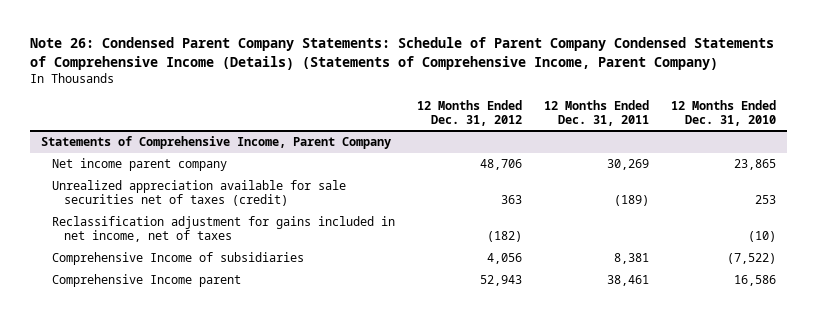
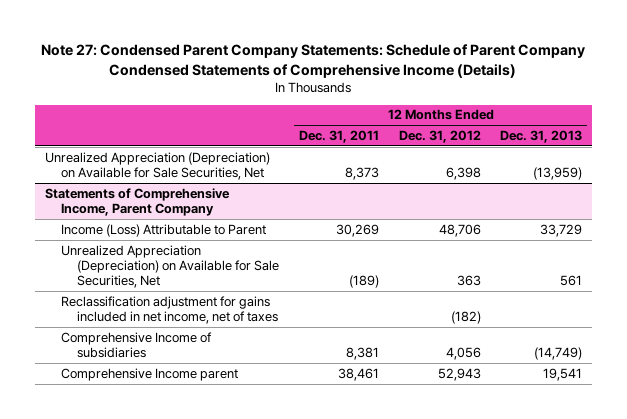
[30,37,775,70] Note 26: Condensed Parent Company Statements: Schedule of Parent Company Condensed Statements of Comprehensive Income (Details) (Statements of Comprehensive Income, Parent Company) -> [41,43,586,78] Note 27: Condensed Parent Company Statements: Schedule of Parent Company Condensed Statements of Comprehensive Income (Details)
[670,99,776,126] 12 Months Ended Dec. 31, 2010 -> none
none -> [500,129,583,143] Dec. 31, 2013
none -> [44,151,270,180] Unrealized Appreciation (Depreciation) on Available for Sale Securities, Net
[52,158,228,172] Net income parent company -> [61,223,267,237] Income (Loss) Attributable to Parent
[52,180,347,207] Unrealized appreciation available for sale securities net of taxes (credit) -> [61,244,280,288] Unrealized Appreciation (Depreciation) on Available for Sale Securities, Net

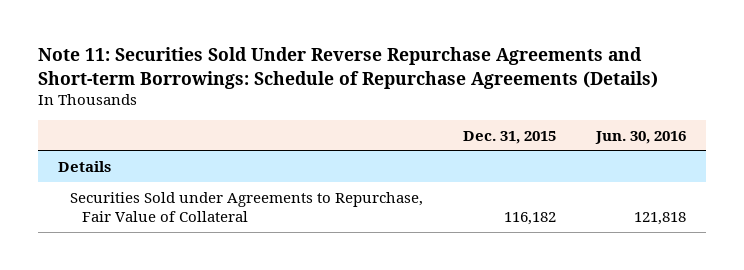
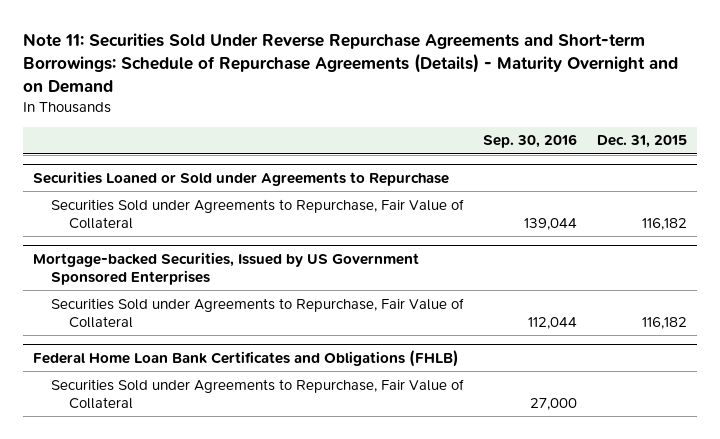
[38,47,659,89] Note 11: Securities Sold Under Reverse Repurchase Agreements and Short-term Borrowings: Schedule of Repurchase Agreements (Details) -> [22,32,678,93] Note 11: Securities Sold Under Reverse Repurchase Agreements and Short-term Borrowings: Schedule of Repurchase Agreements (Details) - Maturity Overnight and on Demand
[595,130,687,144] Jun. 30, 2016 -> none
none -> [483,134,578,149] Sep. 30, 2016
[58,160,112,172] Details -> none
none -> [32,170,449,186] Securities Loaned or Sold under Agreements to Repurchase
none -> [32,251,419,285] Mortgage-backed Securities, Issued by US Government Sponsored Enterprises
none -> [50,297,464,328] Securities Sold under Agreements to Repurchase, Fair Value of Collateral
none -> [32,349,459,367] Federal Home Loan Bank Certificates and Obligations (FHLB)
none -> [50,378,464,409] Securities Sold under Agreements to Repurchase, Fair Value of Collateral

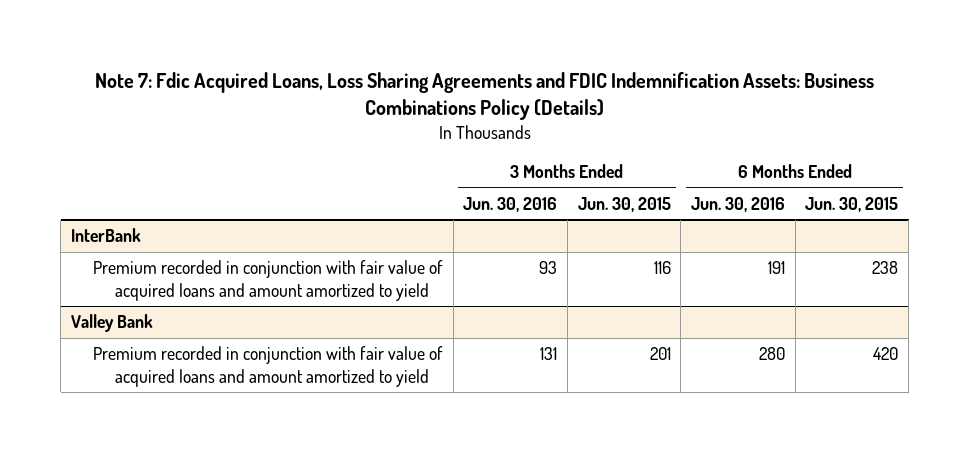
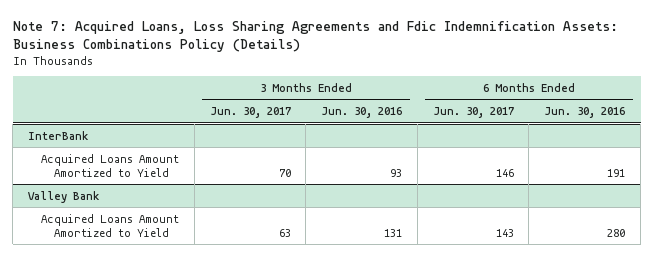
[94,71,874,121] Note 7: Fdic Acquired Loans, Loss Sharing Agreements and FDIC Indemnification Assets: Business Combinations Policy (Details) -> [12,20,618,52] Note 7: Acquired Loans, Loss Sharing Agreements and Fdic Indemnification Assets: Business Combinations Policy (Details)
[577,196,671,212] Jun. 30, 2015 -> none
[805,196,899,212] Jun. 30, 2015 -> none
none -> [209,106,291,118] Jun. 30, 2017
none -> [432,106,514,118] Jun. 30, 2017
[92,260,443,301] Premium recorded in conjunction with fair value of acquired loans and amount amortized to yield -> [41,153,180,177] Acquired Loans Amount Amortized to Yield
[92,346,443,387] Premium recorded in conjunction with fair value of acquired loans and amount amortized to yield -> [41,213,180,237] Acquired Loans Amount Amortized to Yield

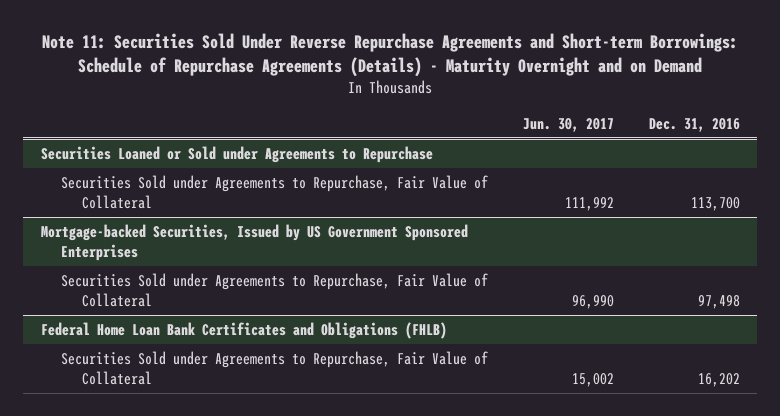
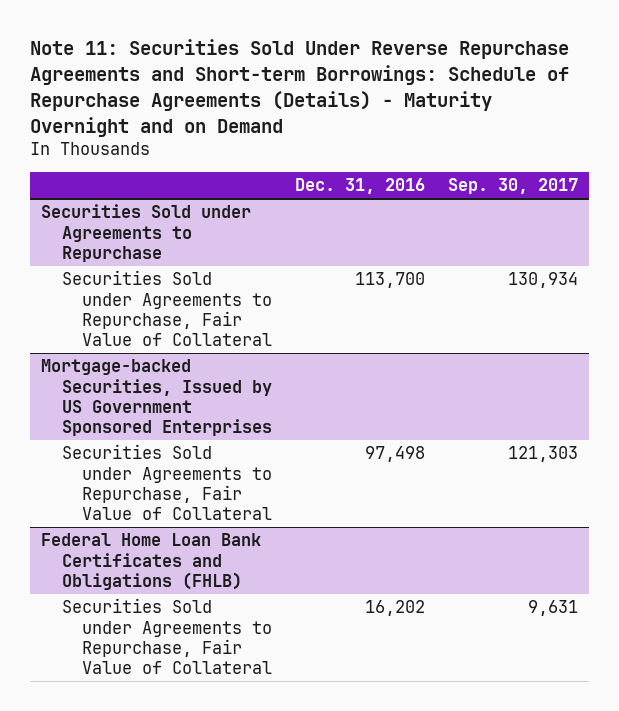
[522,117,614,132] Jun. 30, 2017 -> none
none -> [448,178,579,195] Sep. 30, 2017
[40,145,433,163] Securities Loaned or Sold under Agreements to Repurchase -> [40,204,251,263] Securities Sold under Agreements to Repurchase

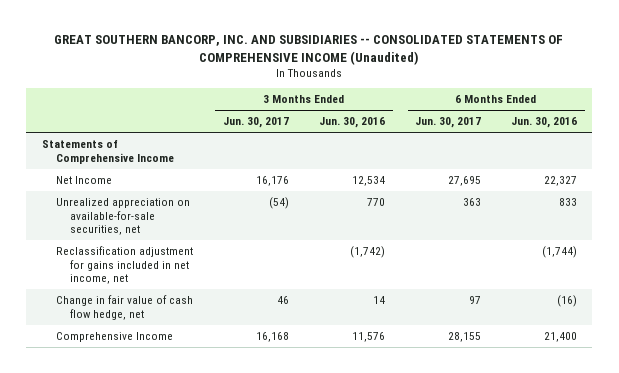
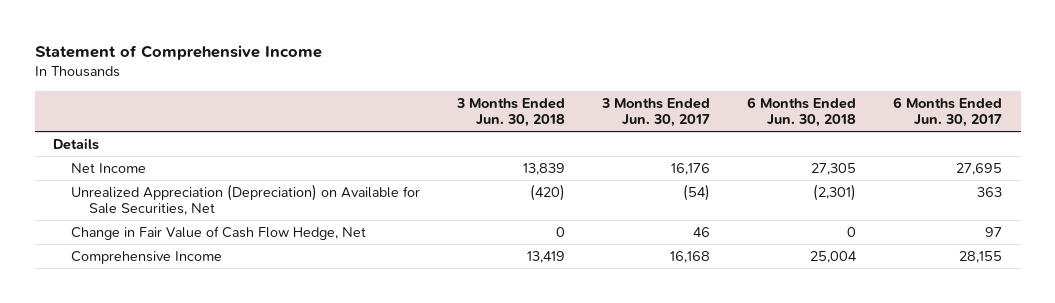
[54,35,564,65] GREAT SOUTHERN BANCORP, INC. AND SUBSIDIARIES -- CONSOLIDATED STATEMENTS OF COMPREHENSIVE INCOME (Unaudited) -> [34,45,322,61] Statement of Comprehensive Income
[319,117,386,129] Jun. 30, 2016 -> none
[511,117,578,129] Jun. 30, 2016 -> none
none -> [456,97,566,128] 3 Months Ended Jun. 30, 2018
none -> [747,96,857,128] 6 Months Ended Jun. 30, 2018
[41,140,174,164] Statements of Comprehensive Income -> none
none -> [53,137,100,150] Details
[55,246,193,285] Reclassification adjustment for gains included in net income, net -> none
[55,198,190,236] Unrealized appreciation on available-for-sale securities, net -> [71,183,421,216] Unrealized Appreciation (Depreciation) on Available for Sale Securities, Net
[55,295,193,320] Change in fair value of cash flow hedge, net -> [71,225,367,240] Change in Fair Value of Cash Flow Hedge, Net

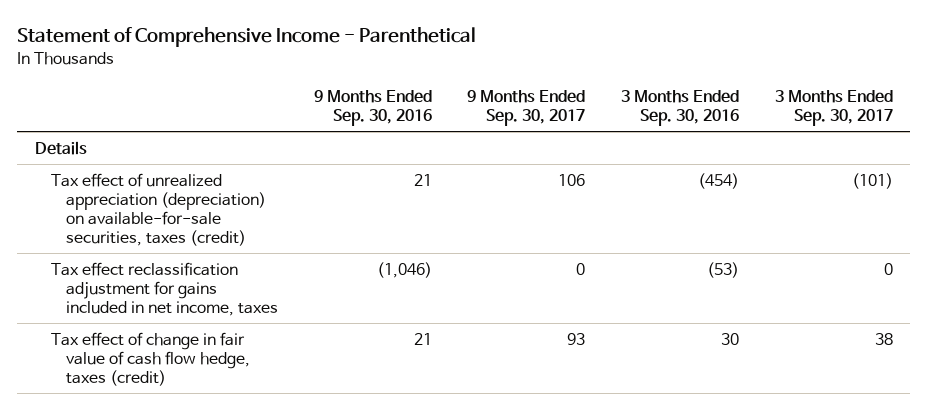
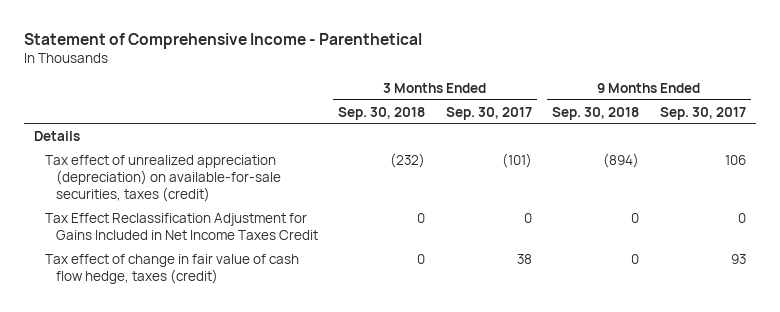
[313,90,432,127] 9 Months Ended Sep. 30, 2016 -> none
[620,90,739,127] 3 Months Ended Sep. 30, 2016 -> none
none -> [338,106,426,120] Sep. 30, 2018
none -> [552,106,640,120] Sep. 30, 2018
[50,261,279,316] Tax effect reclassification adjustment for gains included in net income, taxes -> [44,212,318,240] Tax Effect Reclassification Adjustment for Gains Included in Net Income Taxes Credit

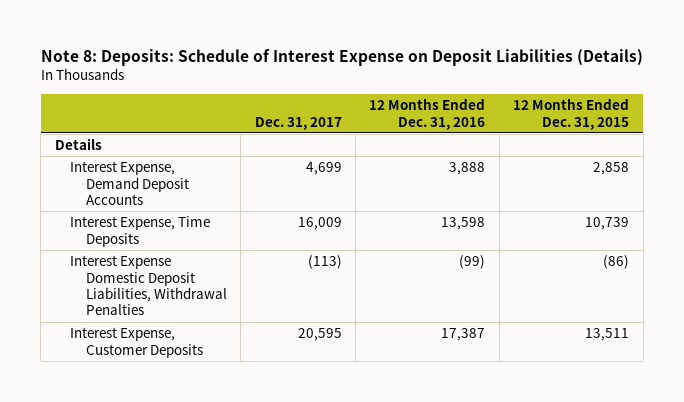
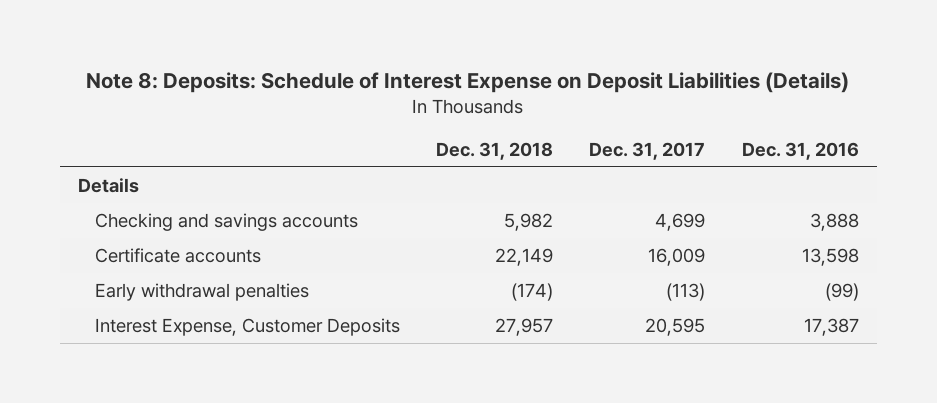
[369,98,486,130] 12 Months Ended Dec. 31, 2016 -> none
[513,98,630,130] 12 Months Ended Dec. 31, 2015 -> none
none -> [436,141,554,160] Dec. 31, 2018
none -> [741,141,859,160] Dec. 31, 2016
[70,161,189,205] Interest Expense, Demand Deposit Accounts -> [94,213,358,232] Checking and savings accounts
[70,216,211,247] Interest Expense, Time Deposits -> [94,248,261,264] Certificate accounts
[70,255,227,316] Interest Expense Domestic Deposit Liabilities, Withdrawal Penalties -> [94,283,309,302] Early withdrawal penalties

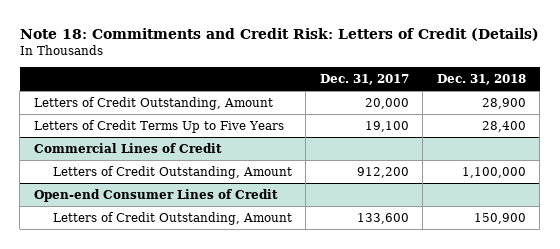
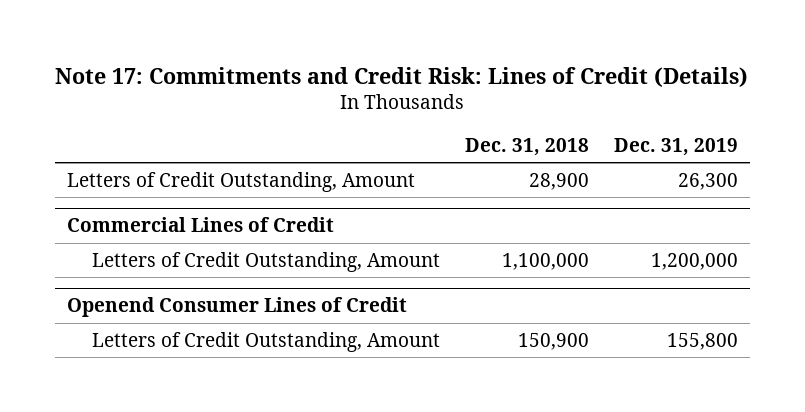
[19,27,539,41] Note 18: Commitments and Credit Risk: Letters of Credit (Details) -> [55,66,749,87] Note 17: Commitments and Credit Risk: Lines of Credit (Details)
[319,74,409,86] Dec. 31, 2017 -> none
none -> [613,137,738,156] Dec. 31, 2019
[33,119,284,133] Letters of Credit Terms Up to Five Years -> none
[33,188,278,202] Open-end Consumer Lines of Credit -> [67,297,408,318] Openend Consumer Lines of Credit

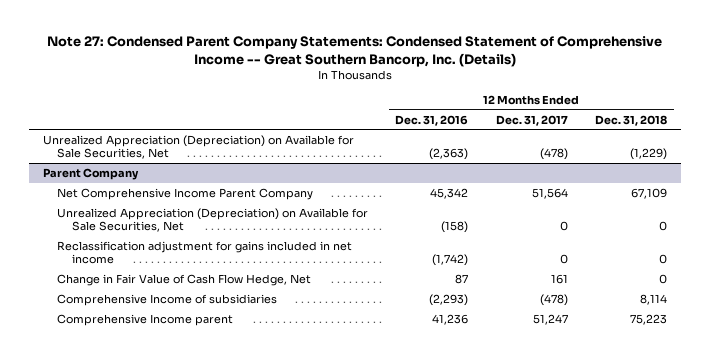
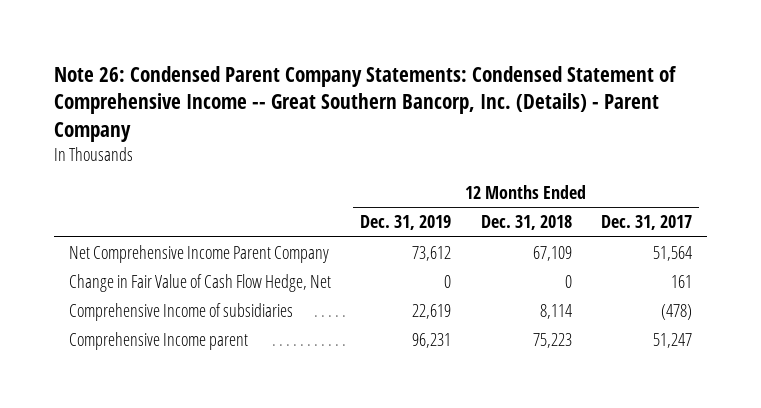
[46,36,662,67] Note 27: Condensed Parent Company Statements: Condensed Statement of Comprehensive Income -- Great Southern Bancorp, Inc. (Details) -> [54,65,678,142] Note 26: Condensed Parent Company Statements: Condensed Statement of Comprehensive Income -- Great Southern Bancorp, Inc. (Details) - Parent Company
[395,114,469,126] Dec. 31, 2016 -> none
none -> [360,215,452,231] Dec. 31, 2019
[42,134,354,159] Unrealized Appreciation (Depreciation) on Available for Sale Securities, Net -> none
[42,167,139,180] Parent Company -> none
[57,207,369,232] Unrealized Appreciation (Depreciation) on Available for Sale Securities, Net -> none
[57,240,353,264] Reclassification adjustment for gains included in net income -> none

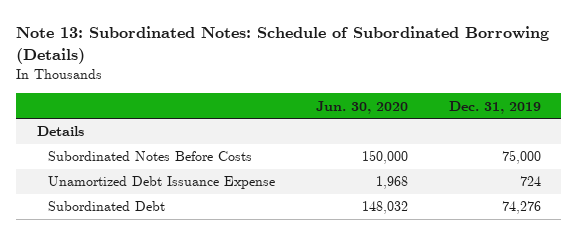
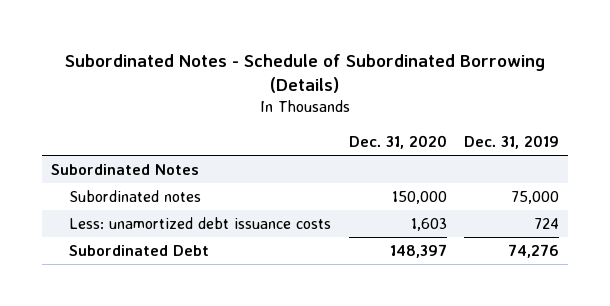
[16,26,550,64] Note 13: Subordinated Notes: Schedule of Subordinated Borrowing (Details) -> [64,53,545,94] Subordinated Notes - Schedule of Subordinated Borrowing (Details)
[316,100,409,114] Jun. 30, 2020 -> none
none -> [348,135,447,150] Dec. 31, 2020
[36,126,84,137] Details -> none
none -> [50,163,199,175] Subordinated Notes
[48,151,253,162] Subordinated Notes Before Costs -> [69,189,202,202] Subordinated notes
[48,176,276,190] Unamortized Debt Issuance Expense -> [69,216,332,229] Less: unamortized debt issuance costs

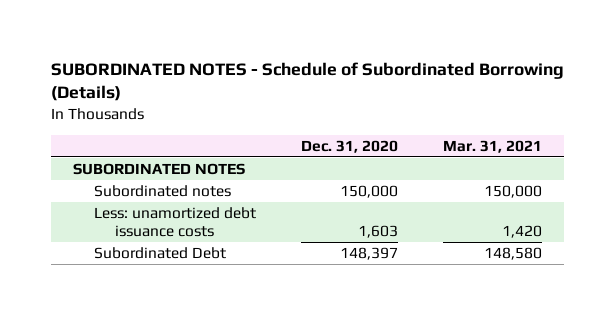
[64,53,545,94] Subordinated Notes - Schedule of Subordinated Borrowing (Details) -> [50,61,564,102] SUBORDINATED NOTES - Schedule of Subordinated Borrowing (Details)
[464,135,560,150] Dec. 31, 2019 -> none
none -> [443,139,543,153] Mar. 31, 2021
[50,163,199,175] Subordinated Notes -> [73,163,246,176] SUBORDINATED NOTES

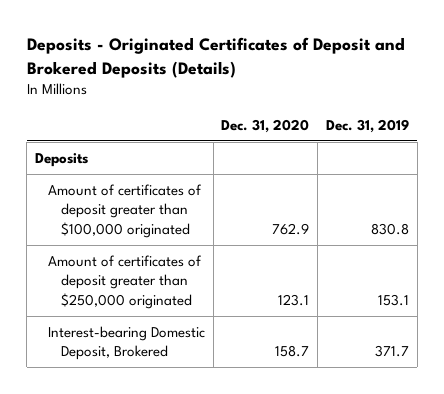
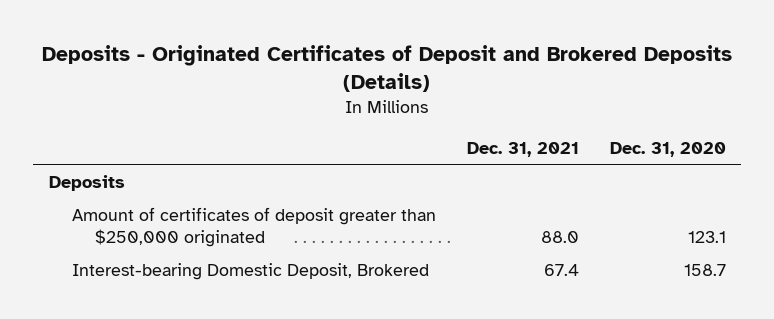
[326,119,410,134] Dec. 31, 2019 -> none
none -> [466,141,579,157] Dec. 31, 2021
[47,183,202,238] Amount of certificates of deposit greater than $100,000 originated -> none

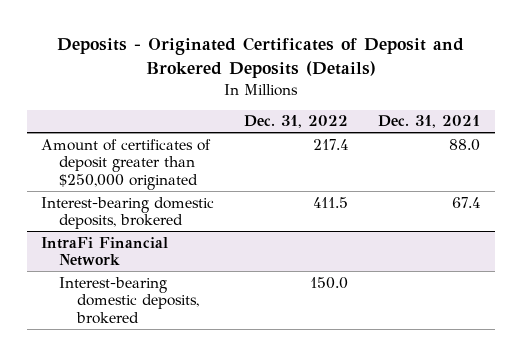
[609,141,726,157] Dec. 31, 2020 -> none
none -> [244,115,349,129] Dec. 31, 2022
[48,174,125,191] Deposits -> none
[71,262,429,280] Interest-bearing Domestic Deposit, Brokered -> [41,196,215,230] Interest-bearing domestic deposits, brokered
none -> [41,236,169,267] IntraFi Financial Network
none -> [59,276,200,325] Interest-bearing domestic deposits, brokered

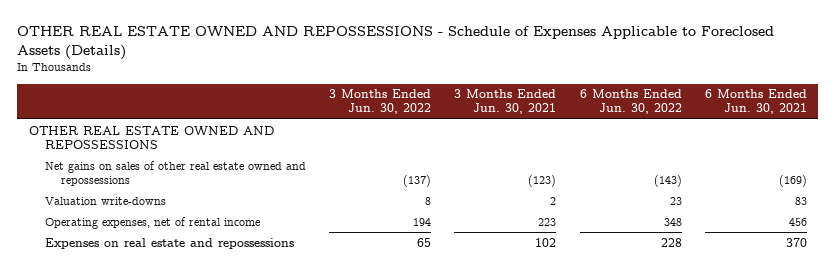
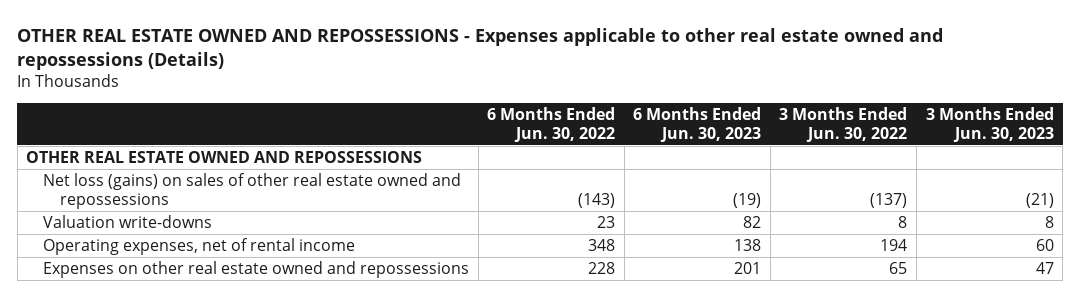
[17,26,775,60] OTHER REAL ESTATE OWNED AND REPOSSESSIONS - Schedule of Expenses Applicable to Foreclosed Assets (Details) -> [17,27,944,70] OTHER REAL ESTATE OWNED AND REPOSSESSIONS - Expenses applicable to other real estate owned and repossessions (Details)
[454,89,557,115] 3 Months Ended Jun. 30, 2021 -> none
[704,89,807,115] 6 Months Ended Jun. 30, 2021 -> none
none -> [633,107,762,142] 6 Months Ended Jun. 30, 2023
none -> [925,107,1054,142] 3 Months Ended Jun. 30, 2023
[44,160,306,186] Net gains on sales of other real estate owned and repossessions -> [43,173,462,209] Net loss (gains) on sales of other real estate owned and repossessions
[44,237,294,249] Expenses on real estate and repossessions -> [43,261,470,279] Expenses on other real estate owned and repossessions

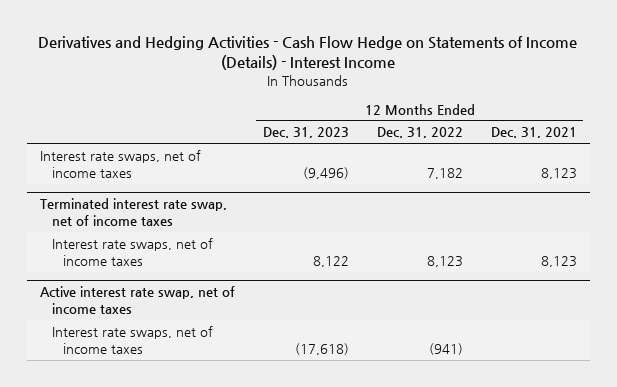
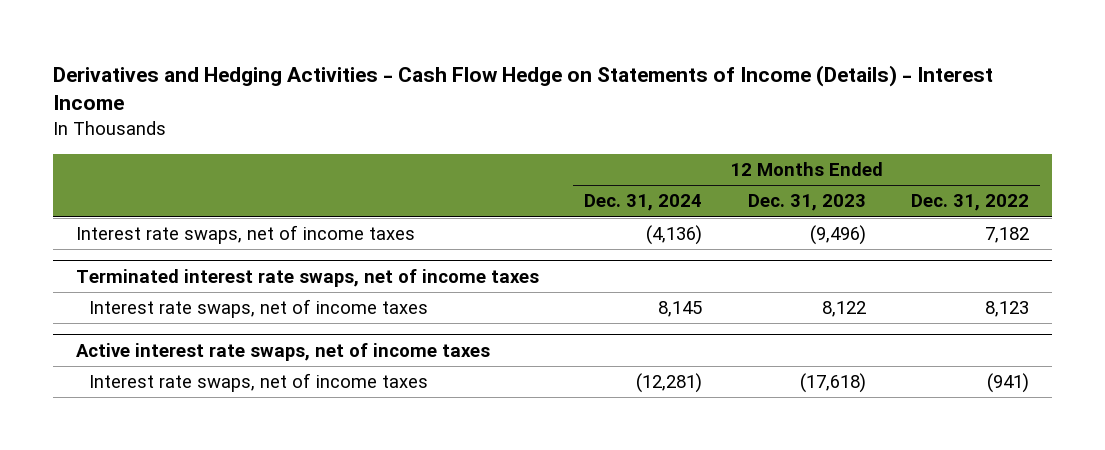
[490,127,577,139] Dec. 31, 2021 -> none
none -> [584,194,703,212] Dec. 31, 2024
[40,198,228,227] Terminated interest rate swap, net of income taxes -> [75,269,539,288] Terminated interest rate swaps, net of income taxes
[40,286,236,315] Active interest rate swap, net of income taxes -> [75,343,490,362] Active interest rate swaps, net of income taxes

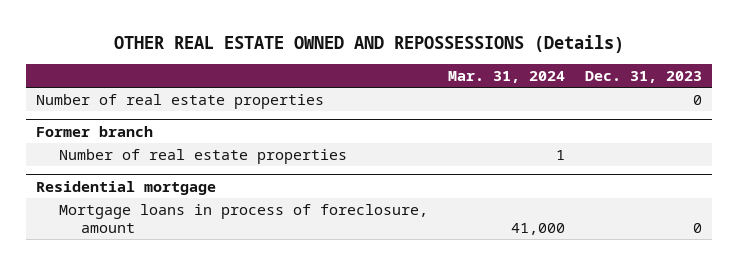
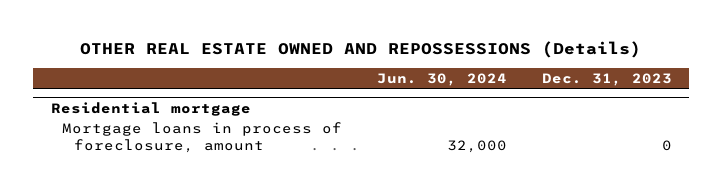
[447,71,565,84] Mar. 31, 2024 -> none
none -> [377,72,508,86] Jun. 30, 2024
[36,94,325,110] Number of real estate properties -> none
[36,125,154,137] Former branch -> none
[58,149,347,165] Number of real estate properties -> none

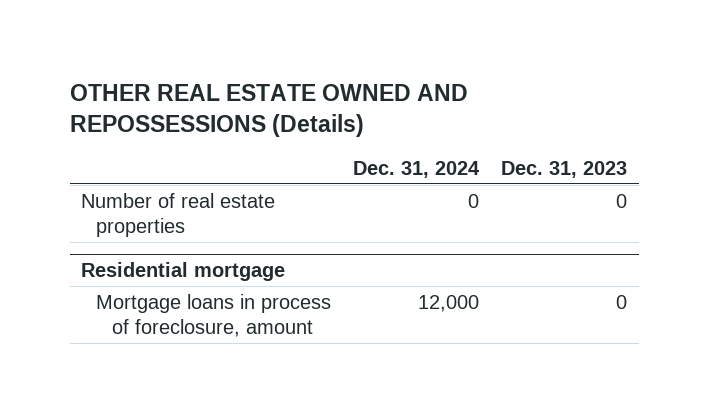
[377,72,508,86] Jun. 30, 2024 -> none
none -> [353,160,481,178] Dec. 31, 2024
none -> [80,192,275,238] Number of real estate properties

